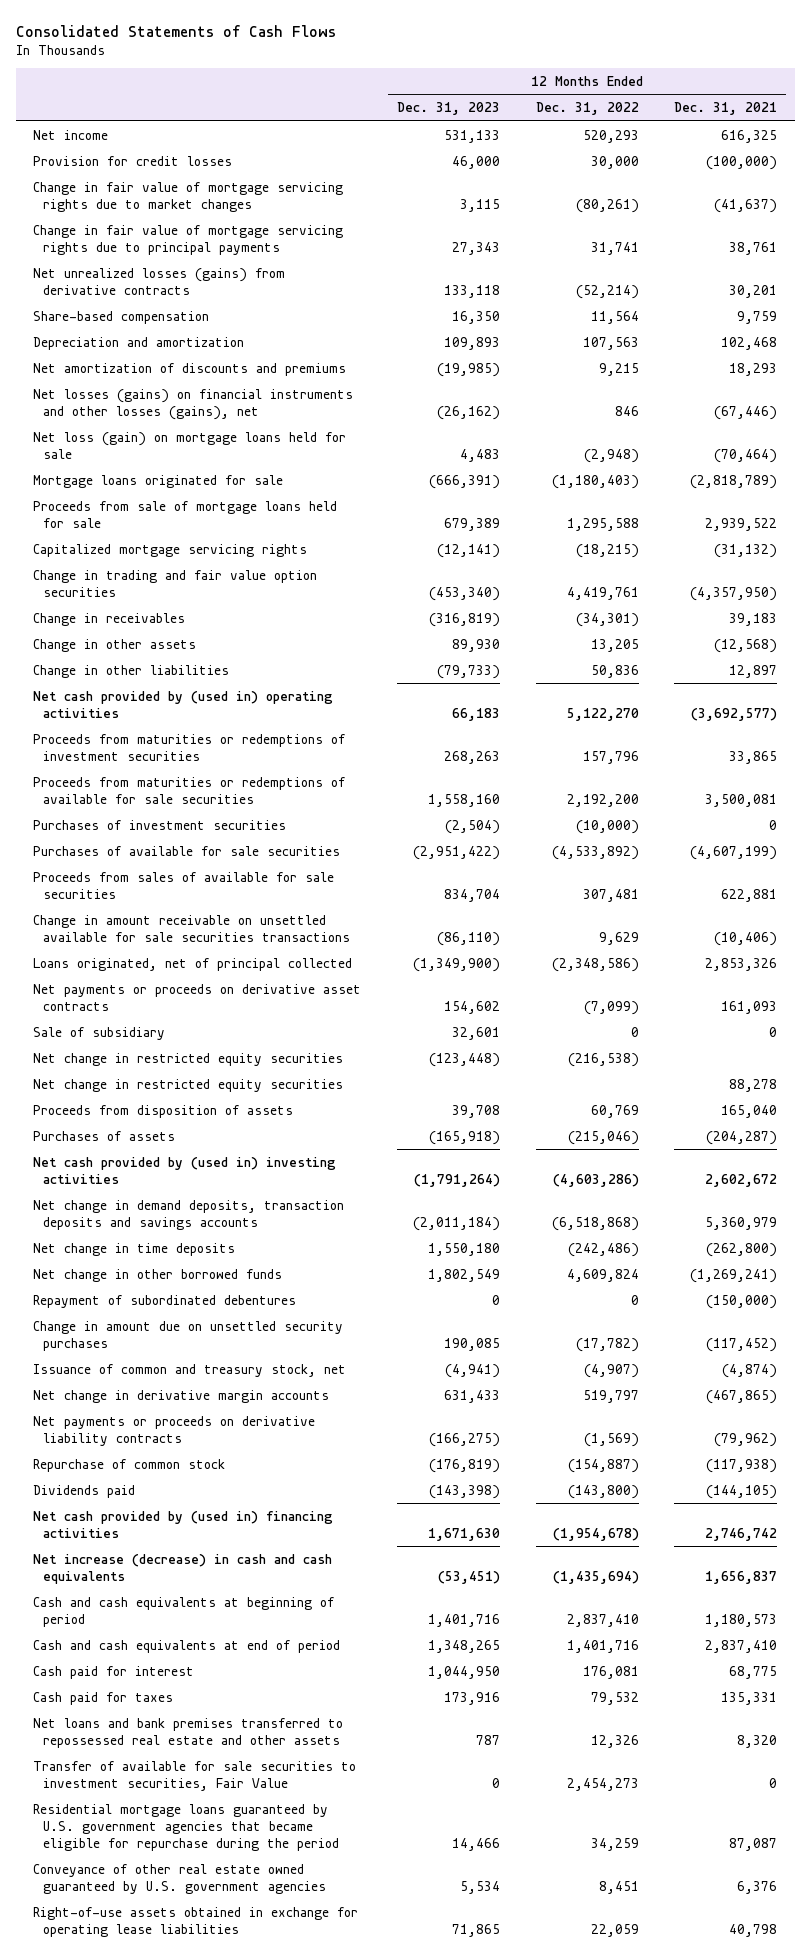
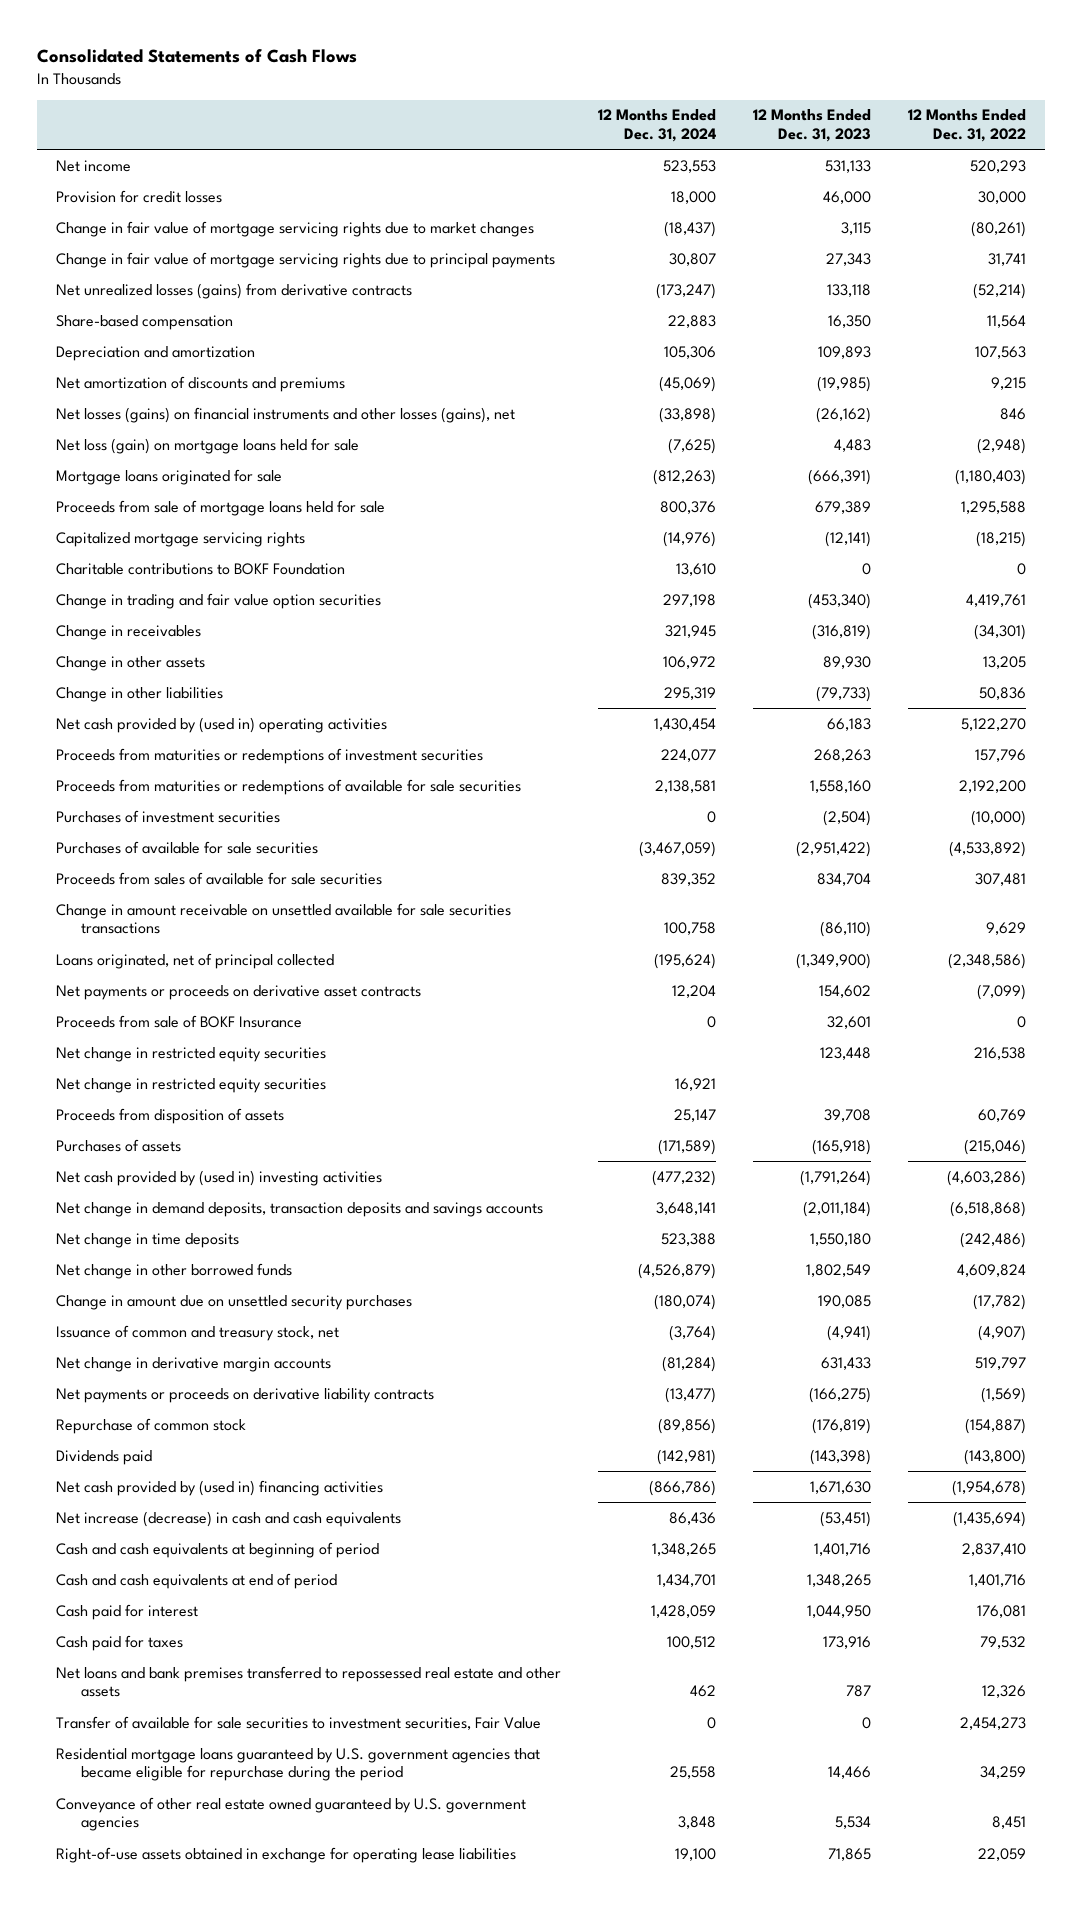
[674,102,778,116] Dec. 31, 2021 -> none
none -> [597,109,716,142] 12 Months Ended Dec. 31, 2024
none -> [55,562,345,575] Charitable contributions to BOKF Foundation
[33,1026,166,1040] Sale of subsidiary -> [55,1014,302,1028] Proceeds from sale of BOKF Insurance
[429,1052,501,1067] (123,448) -> [820,1046,872,1060] 123,448
[567,1052,639,1067] (216,538) -> [974,1046,1027,1060] 216,538
[33,1294,297,1308] Repayment of subordinated debentures -> none

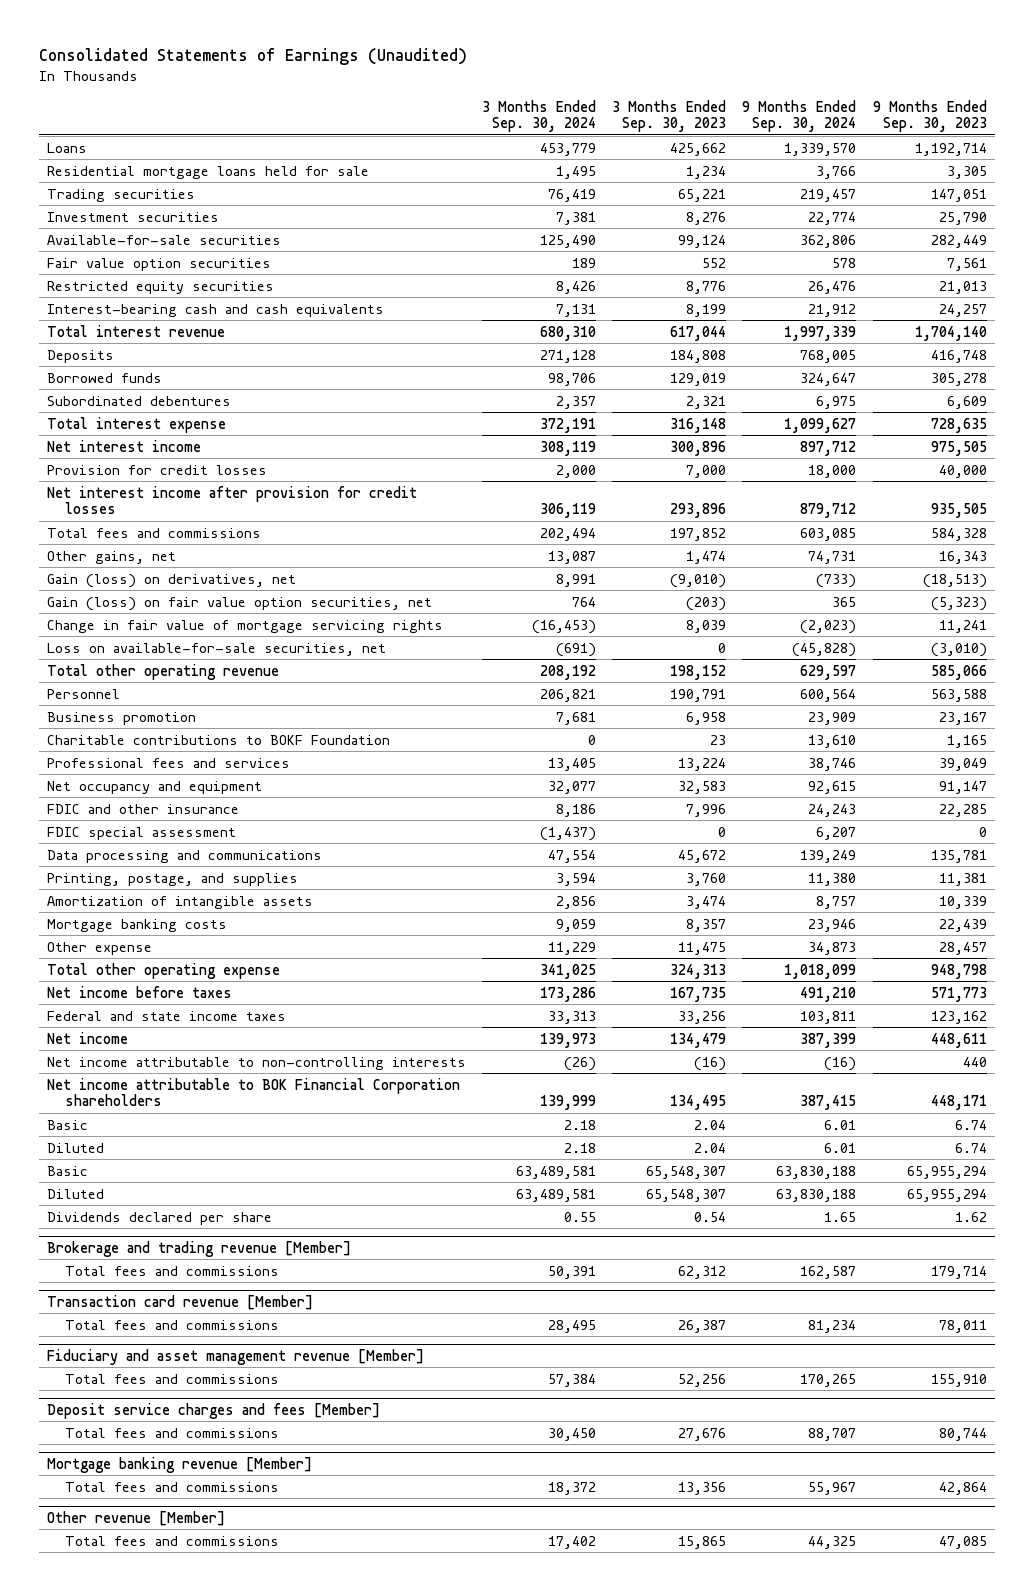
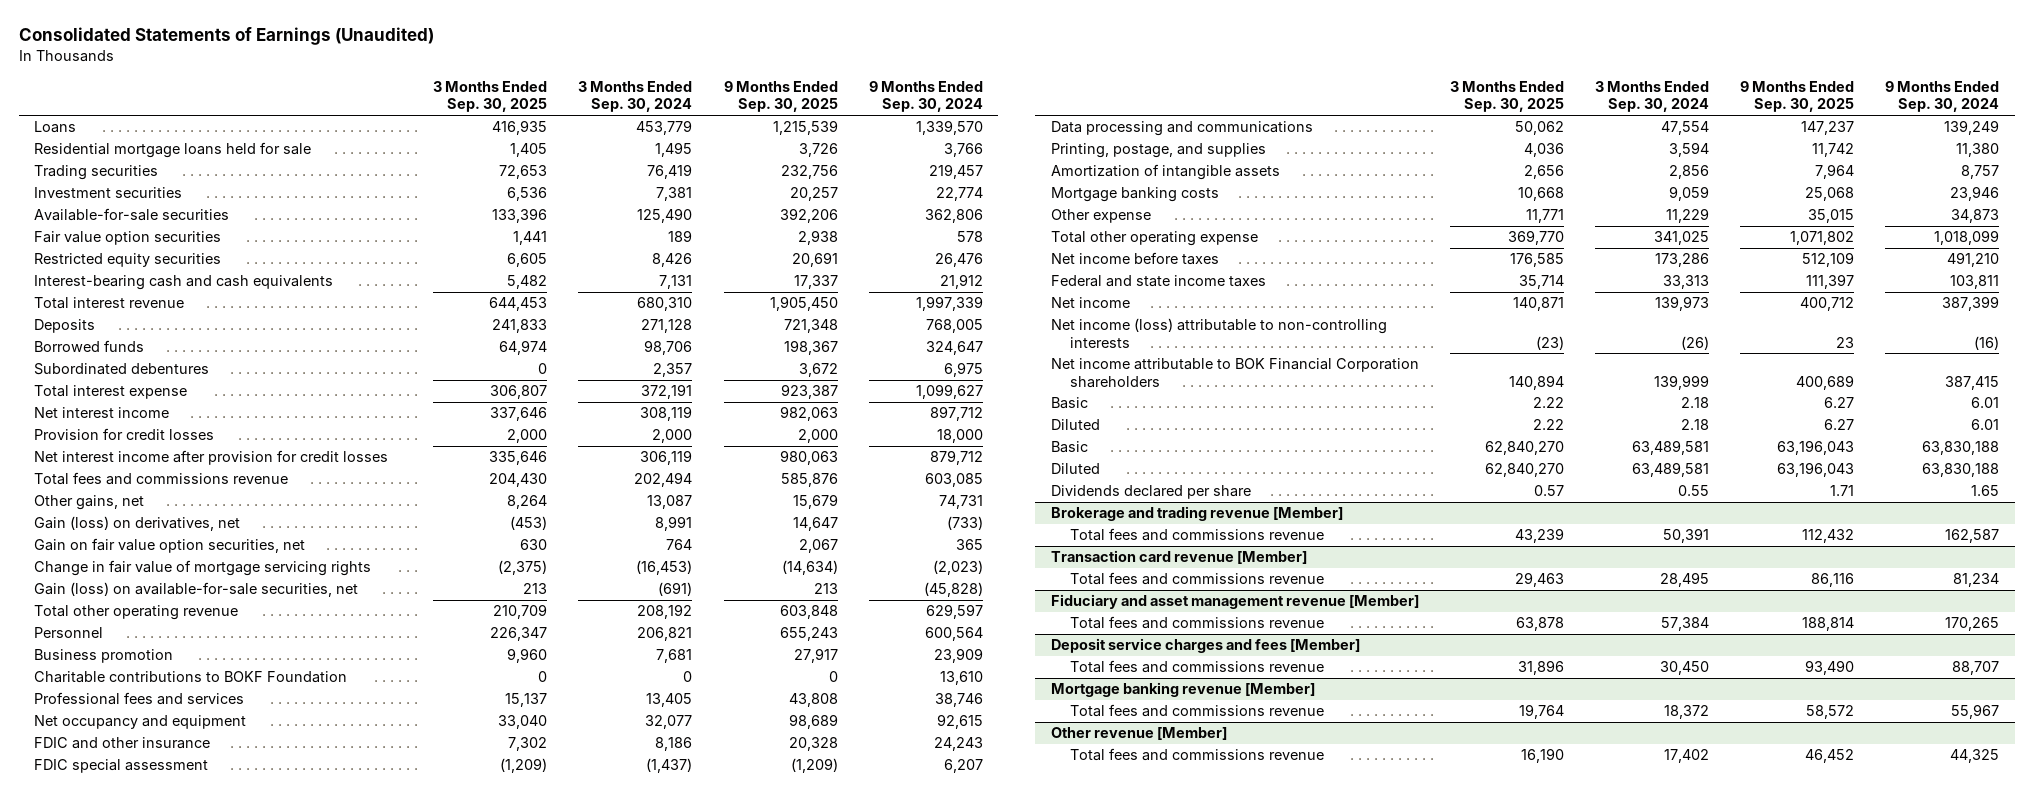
[612,99,727,133] 3 Months Ended Sep. 30, 2023 -> none
[872,99,987,133] 9 Months Ended Sep. 30, 2023 -> none
none -> [433,81,548,113] 3 Months Ended Sep. 30, 2025
none -> [723,81,838,113] 9 Months Ended Sep. 30, 2025
[46,527,261,538] Total fees and commissions -> [34,472,289,486] Total fees and commissions revenue
[46,596,432,611] Gain (loss) on fair value option securities, net -> [34,538,306,554] Gain on fair value option securities, net
[46,642,386,656] Loss on available-for-sale securities, net -> [34,582,359,598] Gain (loss) on available-for-sale securities, net
[46,1056,466,1070] Net income attributable to non-controlling interests -> [1050,318,1387,348] Net income (loss) attributable to non-controlling interests
[64,1265,279,1276] Total fees and commissions -> [1069,528,1324,542] Total fees and commissions revenue
[64,1319,279,1330] Total fees and commissions -> [1069,572,1324,586] Total fees and commissions revenue
[64,1373,279,1384] Total fees and commissions -> [1069,616,1324,630] Total fees and commissions revenue
[64,1427,279,1438] Total fees and commissions -> [1069,660,1324,674] Total fees and commissions revenue
[64,1481,279,1492] Total fees and commissions -> [1069,704,1324,718] Total fees and commissions revenue
[64,1535,279,1546] Total fees and commissions -> [1069,748,1324,762] Total fees and commissions revenue

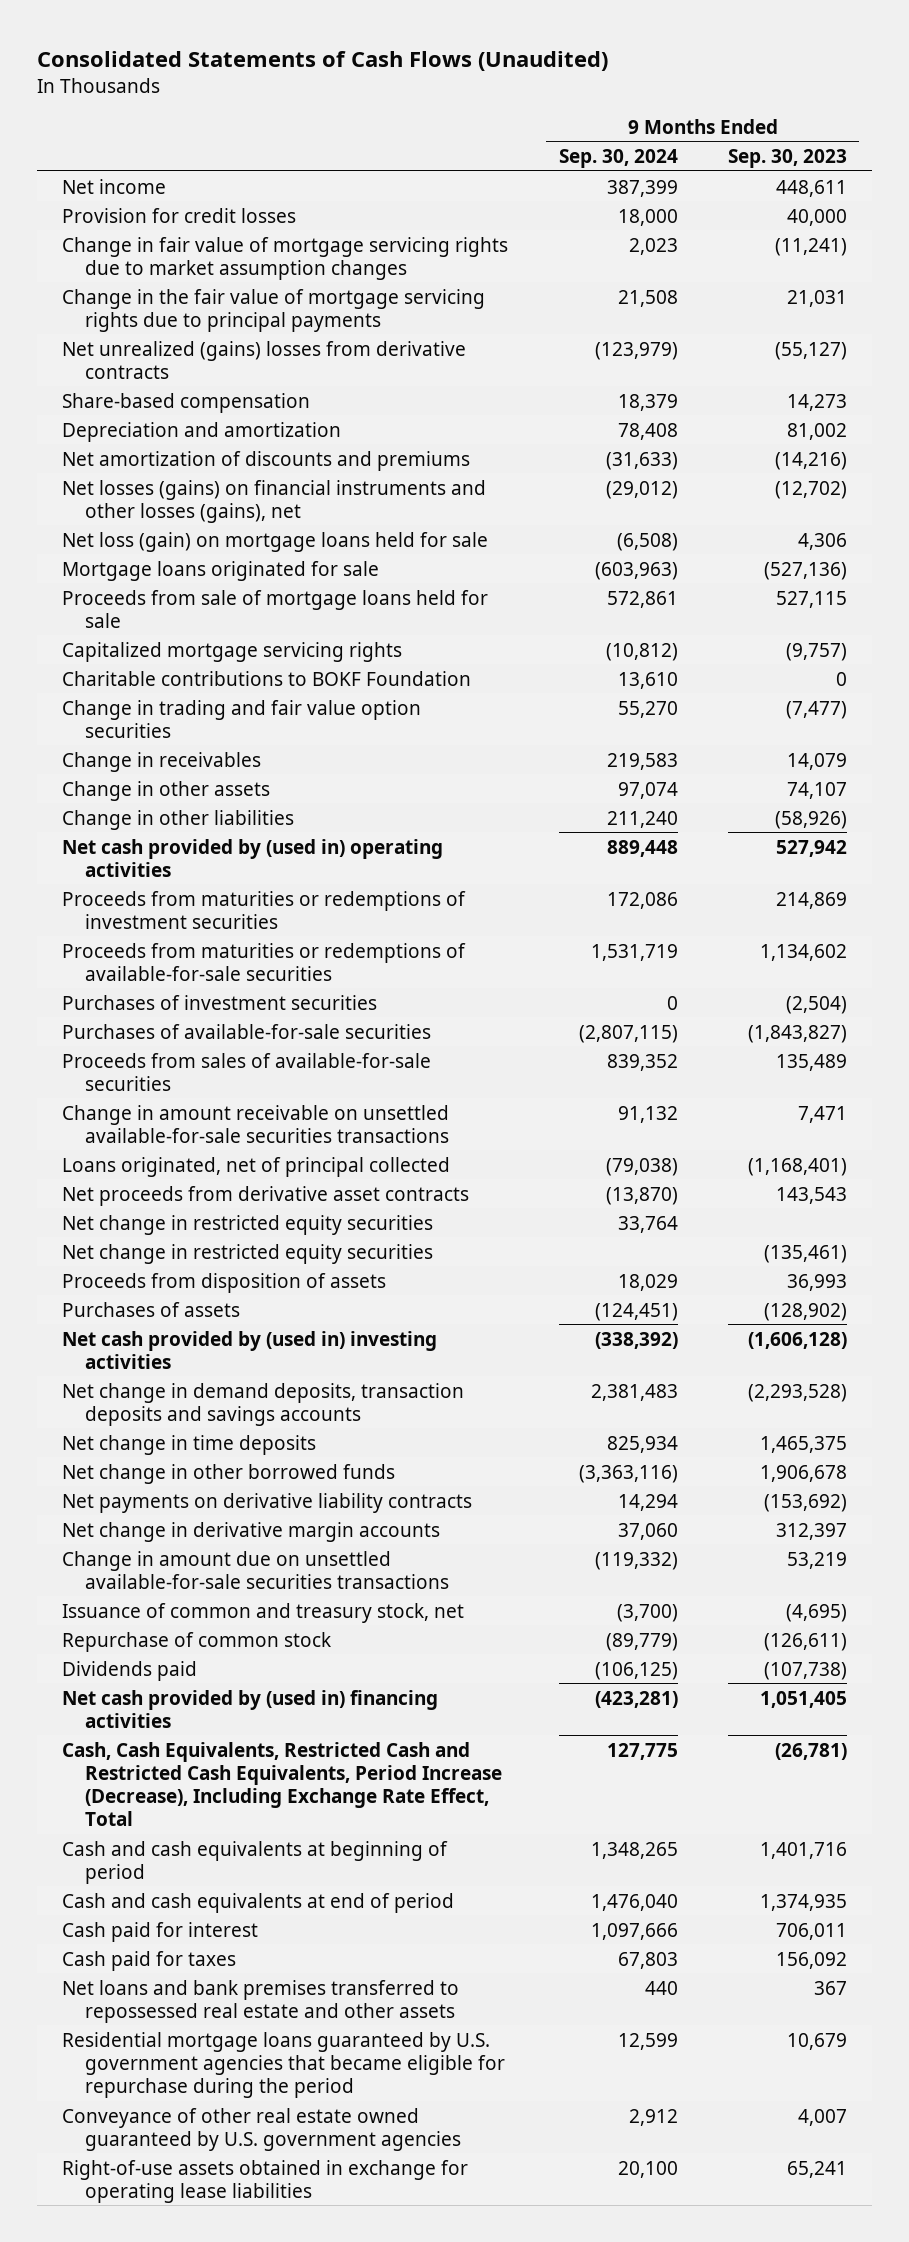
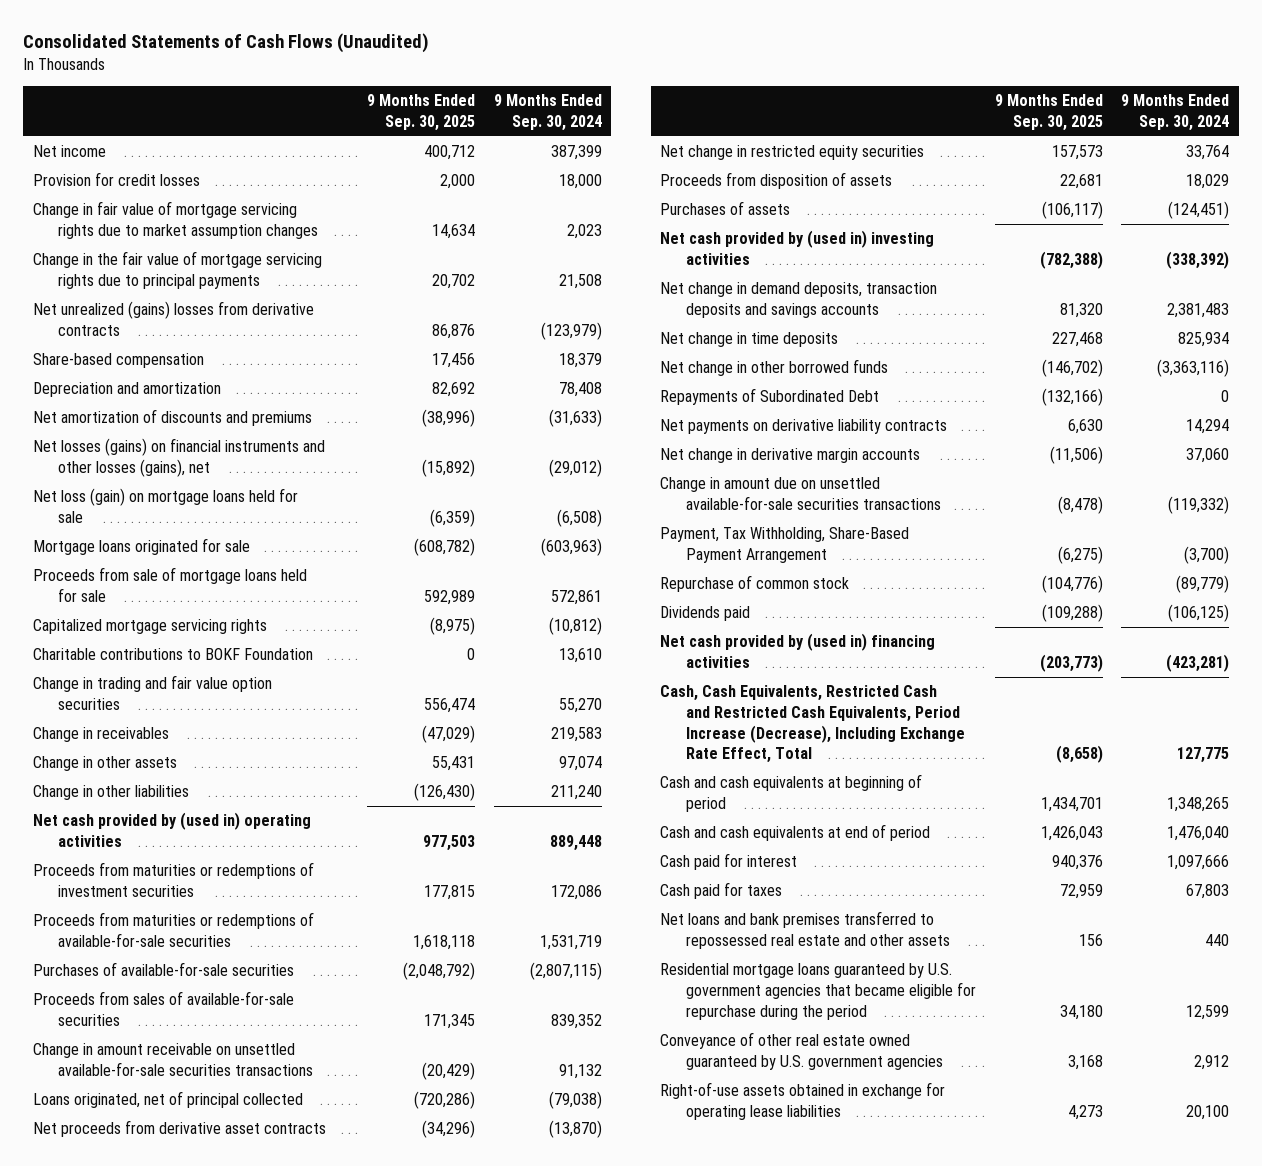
[727,149,847,169] Sep. 30, 2023 -> none
none -> [366,94,475,132] 9 Months Ended Sep. 30, 2025
[62,994,378,1010] Purchases of investment securities -> none
[62,1243,434,1264] Net change in restricted equity securities -> none
none -> [660,388,880,406] Repayments of Subordinated Debt
[62,1602,465,1623] Issuance of common and treasury stock, net -> none
none -> [660,527,910,563] Payment, Tax Withholding, Share-Based Payment Arrangement

